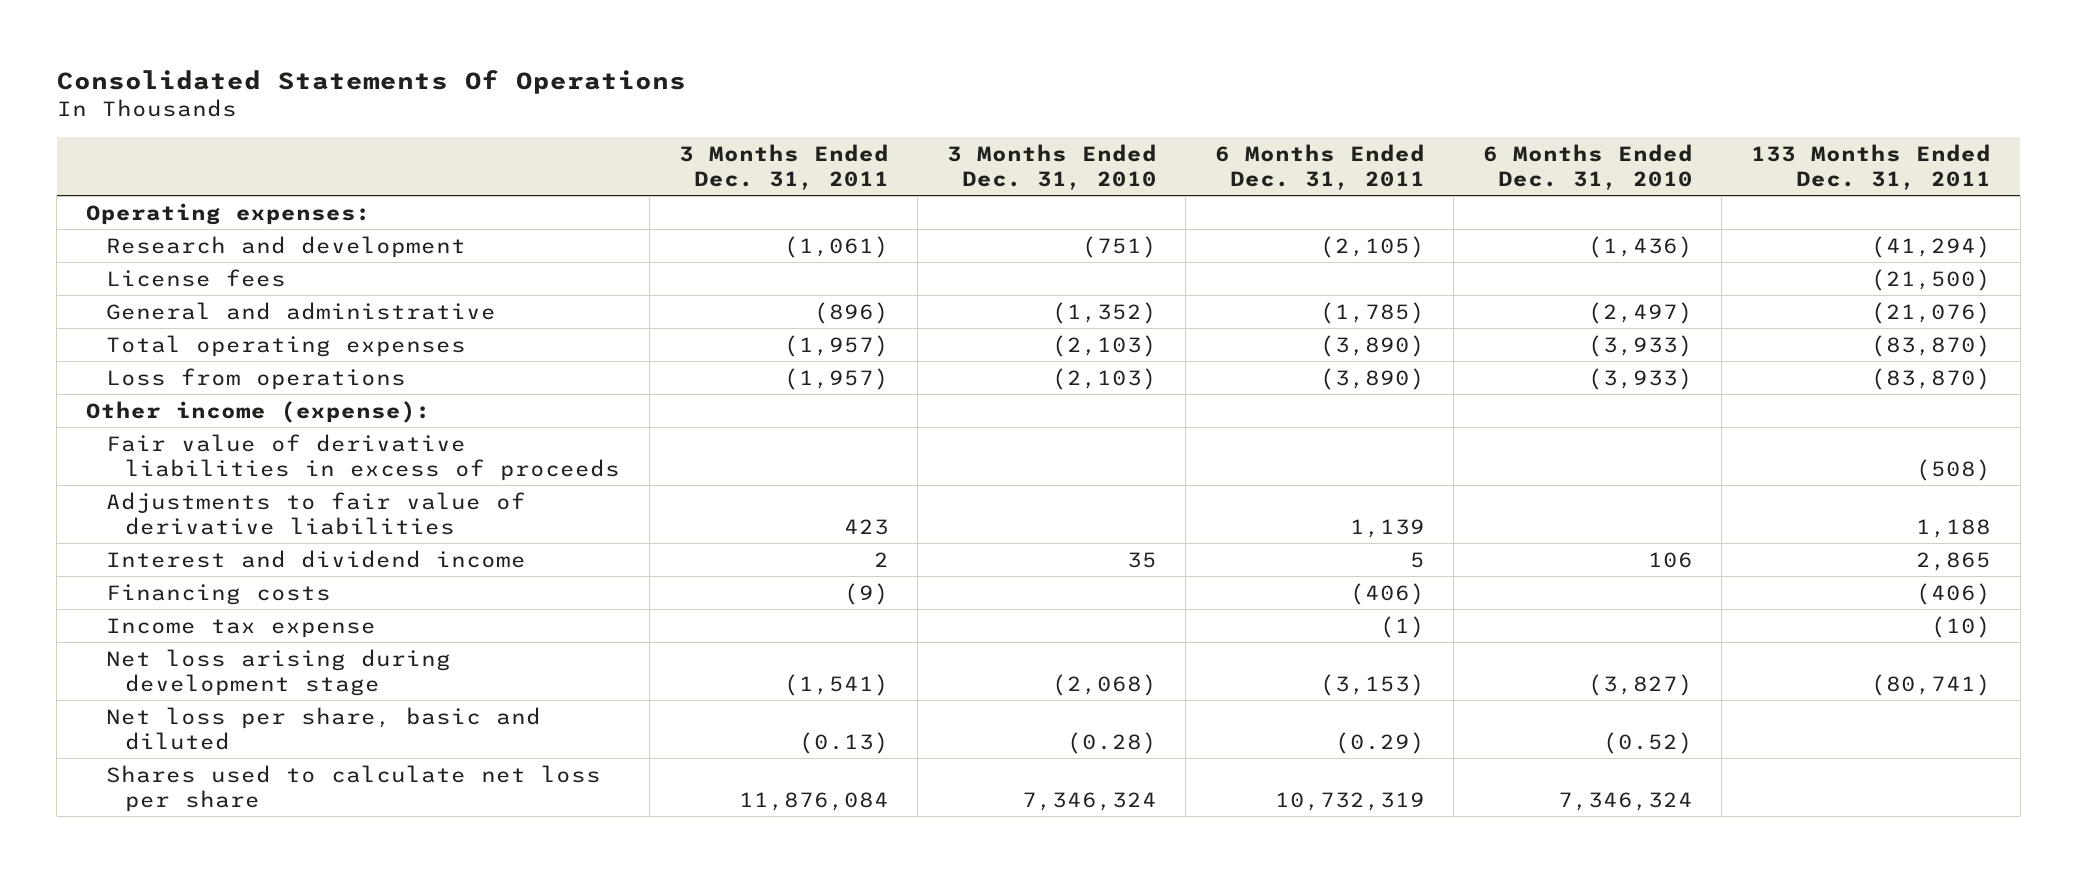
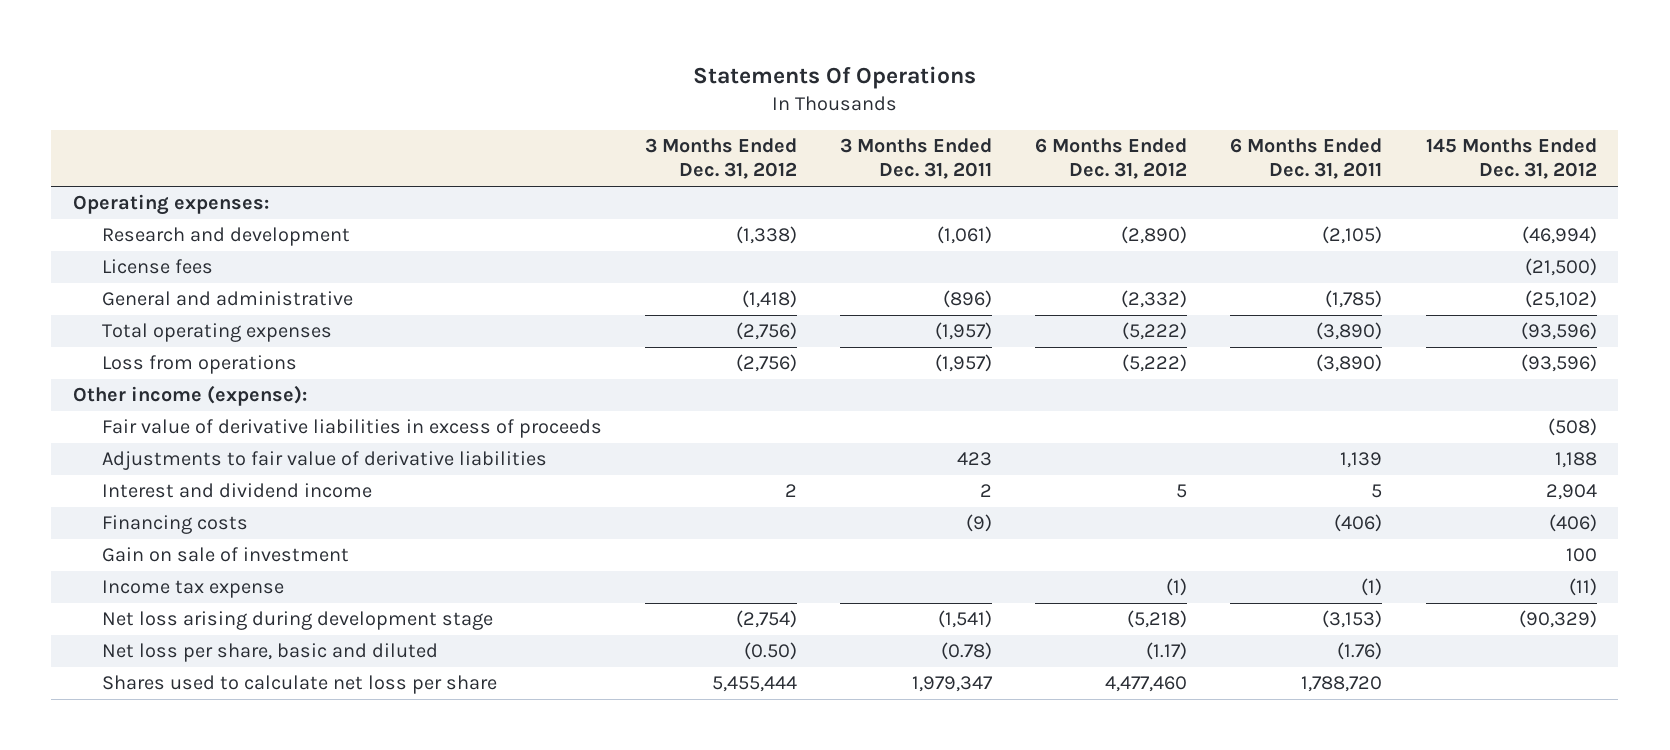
[56,69,686,94] Consolidated Statements Of Operations -> [692,65,976,89] Statements Of Operations
[946,143,1157,190] 3 Months Ended Dec. 31, 2010 -> none
[1482,143,1693,190] 6 Months Ended Dec. 31, 2010 -> none
[1751,143,1992,190] 133 Months Ended Dec. 31, 2011 -> none
none -> [645,138,798,180] 3 Months Ended Dec. 31, 2012
none -> [1035,138,1188,180] 6 Months Ended Dec. 31, 2012
none -> [1425,138,1597,180] 145 Months Ended Dec. 31, 2012
none -> [101,547,349,563] Gain on sale of investment
[798,731,889,754] (0.13) -> [941,642,993,661] (0.78)
[1334,731,1425,754] (0.29) -> [1337,642,1383,661] (1.76)
[738,791,889,811] 11,876,084 -> [912,676,994,693] 1,979,347
[1274,791,1425,811] 10,732,319 -> [1301,676,1383,693] 1,788,720

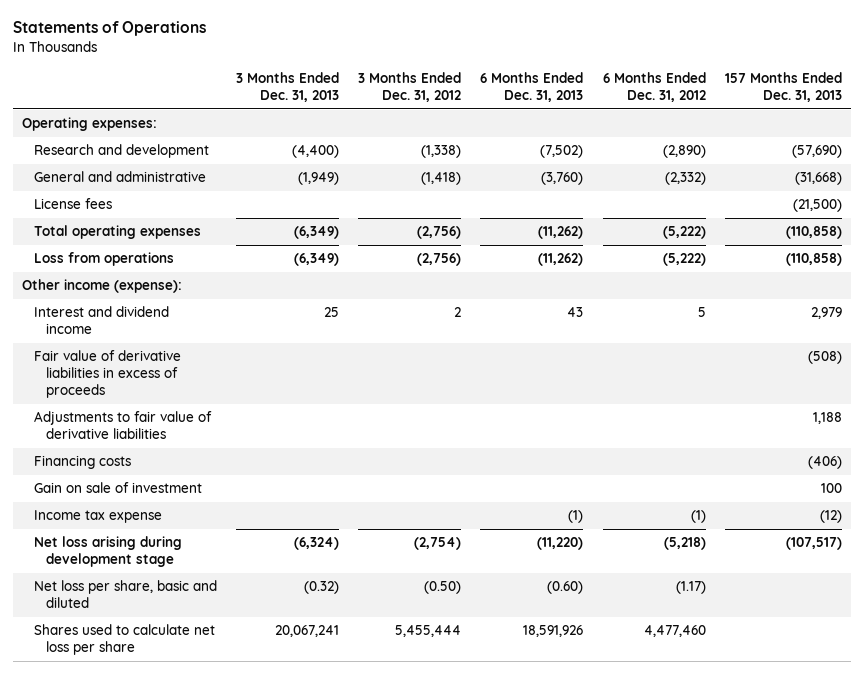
[692,65,976,89] Statements Of Operations -> [12,21,206,37] Statements of Operations
[840,138,993,180] 3 Months Ended Dec. 31, 2011 -> none
[1230,138,1383,180] 6 Months Ended Dec. 31, 2011 -> none
[1425,138,1597,180] 145 Months Ended Dec. 31, 2012 -> none
none -> [236,72,340,103] 3 Months Ended Dec. 31, 2013
none -> [480,72,584,103] 6 Months Ended Dec. 31, 2013
none -> [724,72,842,103] 157 Months Ended Dec. 31, 2013
[101,259,213,275] License fees -> [33,198,112,210] License fees
[101,483,372,499] Interest and dividend income -> [33,306,169,335] Interest and dividend income

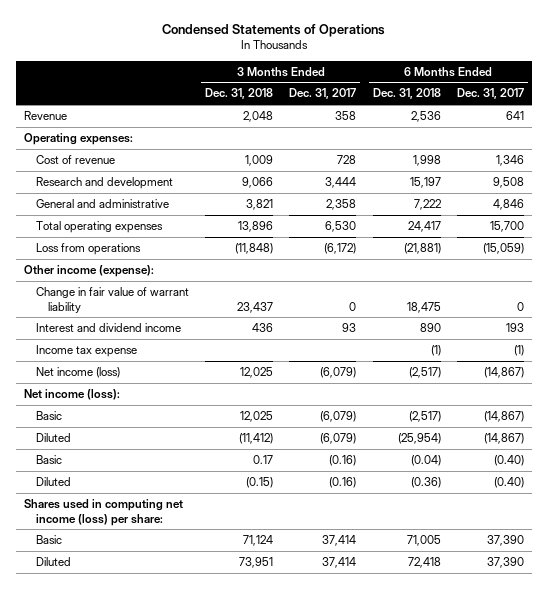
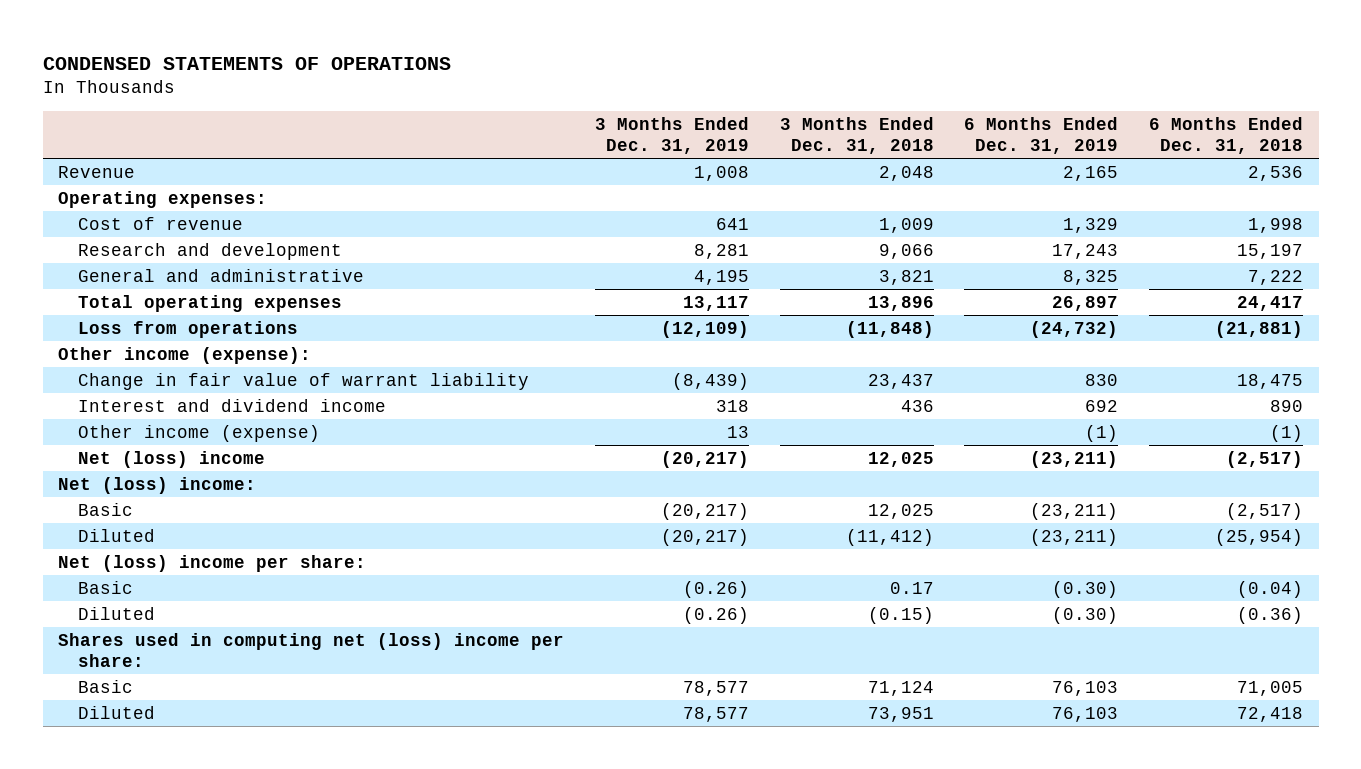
[161,23,385,37] Condensed Statements of Operations -> [42,56,451,70] CONDENSED STATEMENTS OF OPERATIONS
[289,88,357,100] Dec. 31, 2017 -> none
[456,88,524,100] Dec. 31, 2017 -> none
none -> [594,116,749,155] 3 Months Ended Dec. 31, 2019
none -> [964,116,1119,155] 6 Months Ended Dec. 31, 2019
[35,345,137,358] Income tax expense -> [78,424,321,442] Other income (expense)
[35,367,120,379] Net income (loss) -> [78,450,266,468] Net (loss) income
[24,389,121,401] Net income (loss): -> [58,476,257,494] Net (loss) income:
none -> [58,554,367,572] Net (loss) income per share:
[24,499,184,526] Shares used in computing net income (loss) per share: -> [58,632,565,668] Shares used in computing net (loss) income per share:

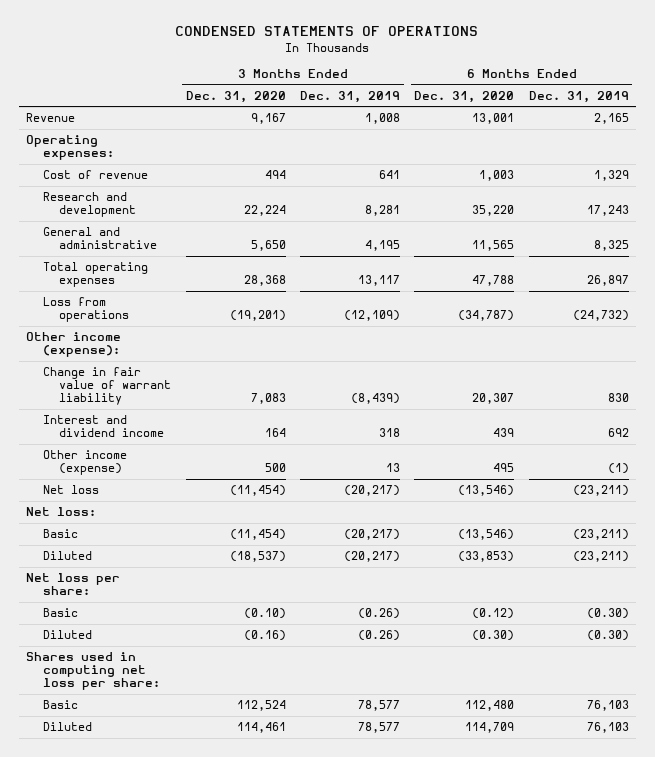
[779,116,934,155] 3 Months Ended Dec. 31, 2018 -> none
[1149,116,1304,155] 6 Months Ended Dec. 31, 2018 -> none
none -> [185,90,286,103] Dec. 31, 2020
none -> [414,90,515,103] Dec. 31, 2020
[78,450,266,468] Net (loss) income -> [42,485,99,495] Net loss
[58,476,257,494] Net (loss) income: -> [25,507,96,517] Net loss:
[58,554,367,572] Net (loss) income per share: -> [25,573,120,596] Net loss per share:
[58,632,565,668] Shares used in computing net (loss) income per share: -> [25,652,160,691] Shares used in computing net loss per share:

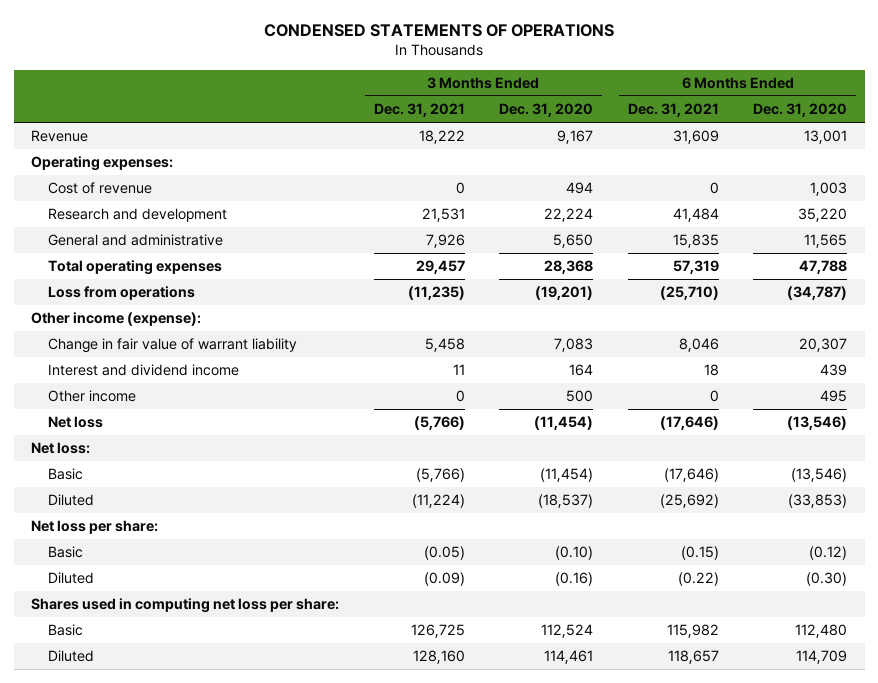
[300,90,401,103] Dec. 31, 2019 -> none
[528,90,629,103] Dec. 31, 2019 -> none
none -> [373,103,465,118] Dec. 31, 2021
none -> [627,103,719,118] Dec. 31, 2021
[42,450,127,476] Other income (expense) -> [47,390,136,403] Other income

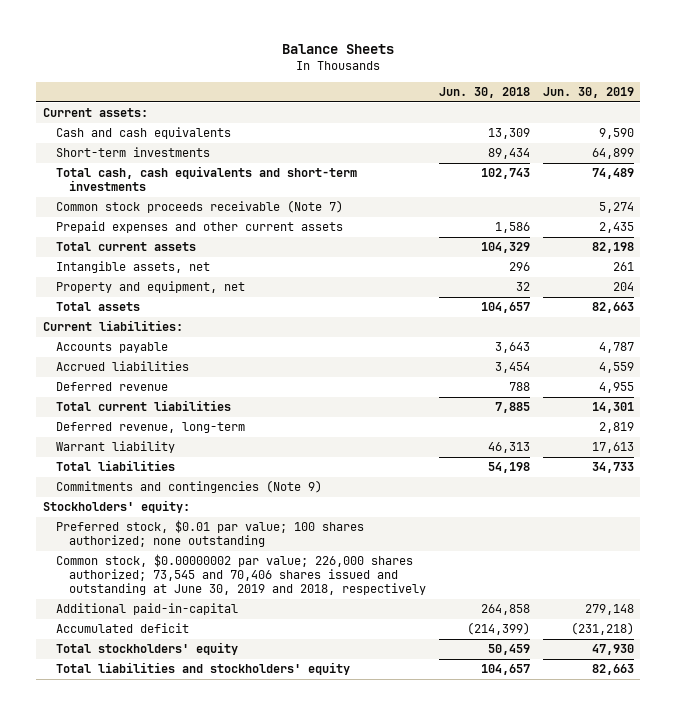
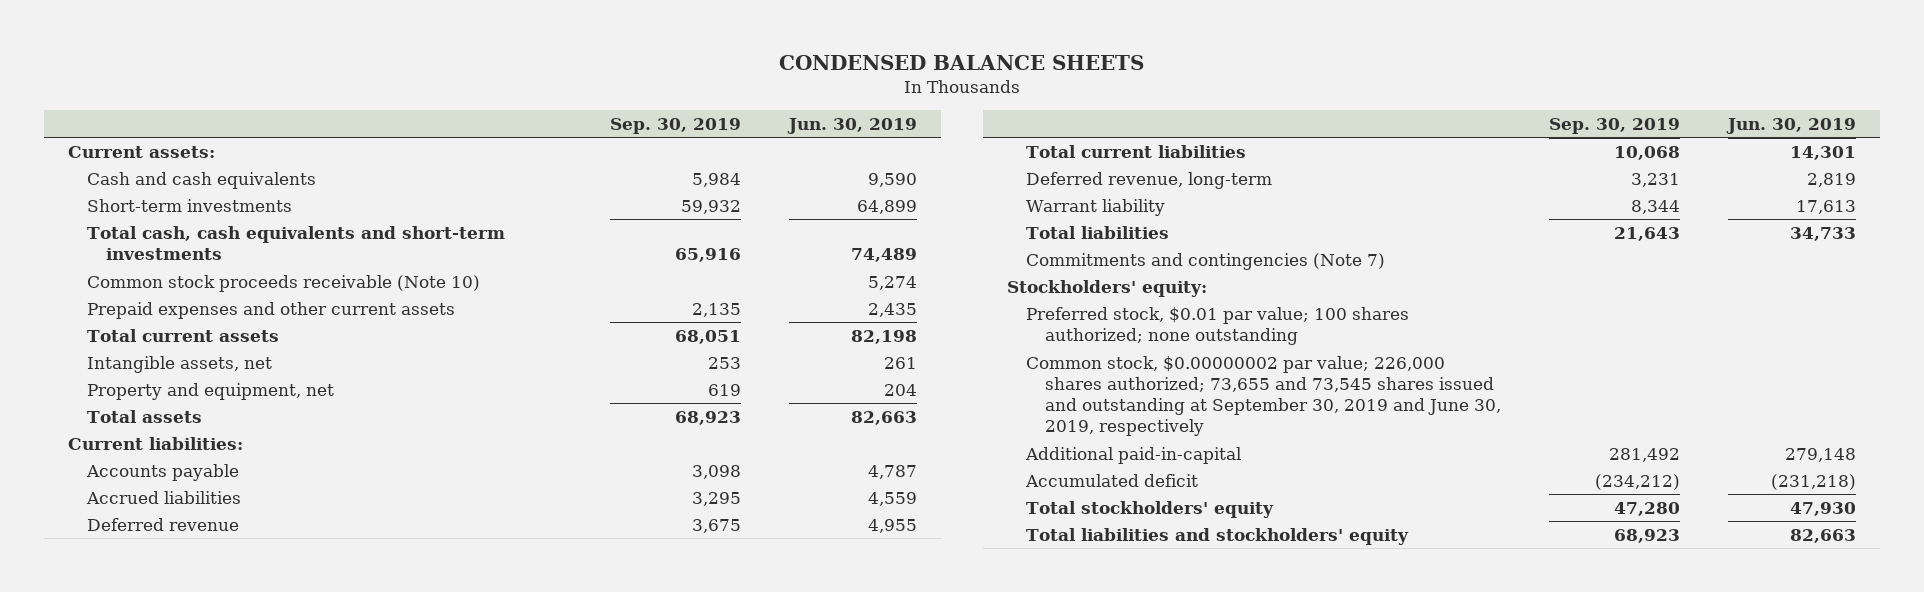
[282,44,395,55] Balance Sheets -> [779,55,1145,71] CONDENSED BALANCE SHEETS
[439,87,531,99] Jun. 30, 2018 -> none
none -> [610,117,742,134] Sep. 30, 2019
[56,200,344,214] Common stock proceeds receivable (Note 7) -> [87,274,481,292] Common stock proceeds receivable (Note 10)
[56,480,323,494] Commitments and contingencies (Note 9) -> [1025,252,1385,270] Commitments and contingencies (Note 7)
[56,554,427,595] Common stock, $0.00000002 par value; 226,000 shares authorized; 73,545 and 70,406 shares issued and outstanding at June 30, 2019 and 2018, respectively -> [1025,355,1501,437] Common stock, $0.00000002 par value; 226,000 shares authorized; 73,655 and 73,545 shares issued and outstanding at September 30, 2019 and June 30, 2019, respectively

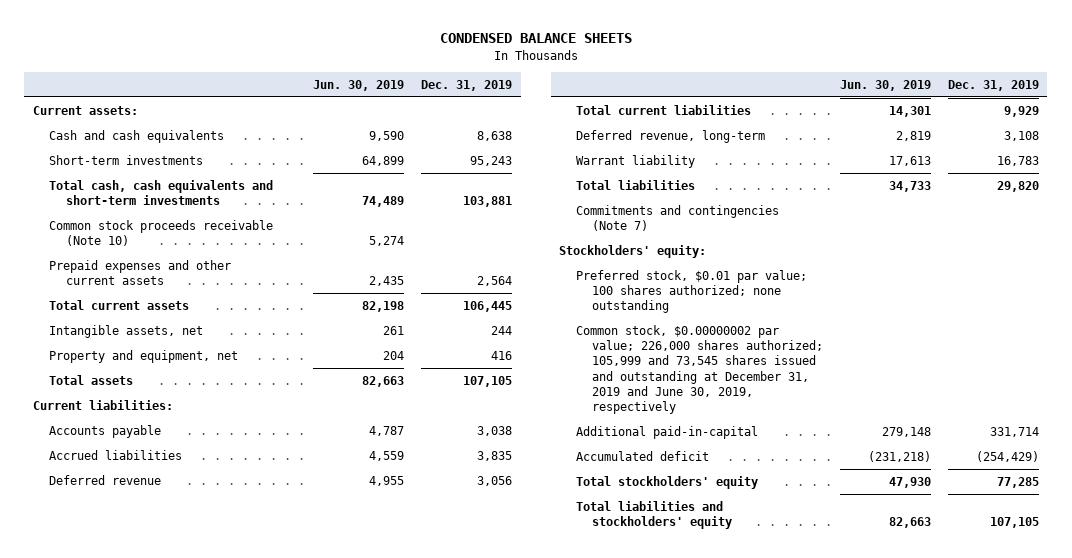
[610,117,742,134] Sep. 30, 2019 -> none
none -> [421,79,513,91] Dec. 31, 2019
[1025,355,1501,437] Common stock, $0.00000002 par value; 226,000 shares authorized; 73,655 and 73,545 shares issued and outstanding at September 30, 2019 and June 30, 2019, respectively -> [575,324,824,415] Common stock, $0.00000002 par value; 226,000 shares authorized; 105,999 and 73,545 shares issued and outstanding at December 31, 2019 and June 30, 2019, respectively

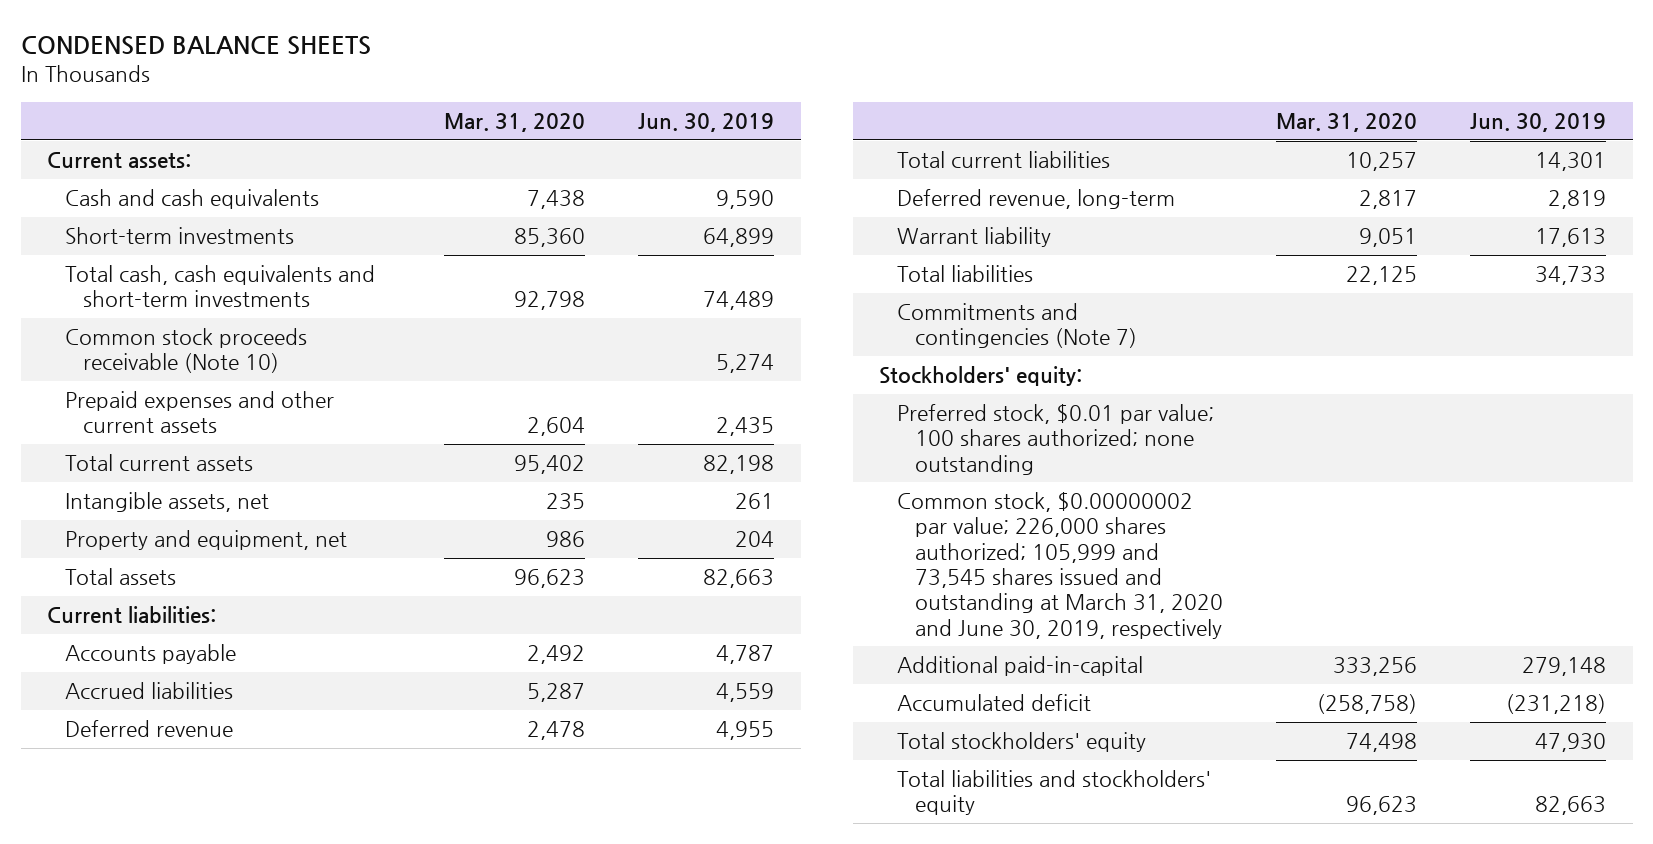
[421,79,513,91] Dec. 31, 2019 -> none
none -> [443,113,585,133] Mar. 31, 2020
[575,324,824,415] Common stock, $0.00000002 par value; 226,000 shares authorized; 105,999 and 73,545 shares issued and outstanding at December 31, 2019 and June 30, 2019, respectively -> [897,492,1223,639] Common stock, $0.00000002 par value; 226,000 shares authorized; 105,999 and 73,545 shares issued and outstanding at March 31, 2020 and June 30, 2019, respectively

